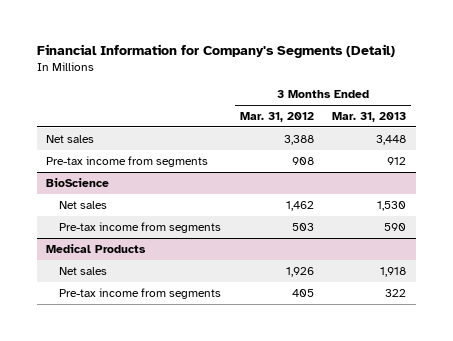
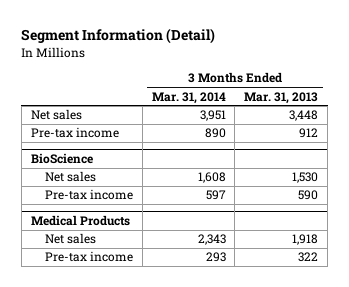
[36,44,395,59] Financial Information for Company's Segments (Detail) -> [21,28,216,45] Segment Information (Detail)
[239,112,314,123] Mar. 31, 2012 -> none
none -> [151,91,226,104] Mar. 31, 2014
[46,155,209,167] Pre-tax income from segments -> [30,127,119,139] Pre-tax income
[58,221,221,233] Pre-tax income from segments -> [44,189,133,201] Pre-tax income
[58,287,221,299] Pre-tax income from segments -> [44,251,133,263] Pre-tax income

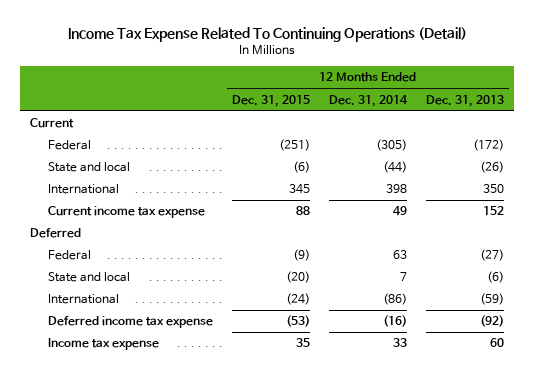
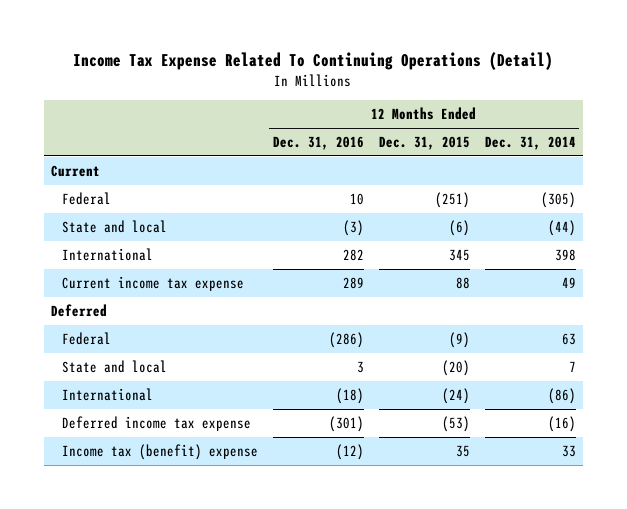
[426,94,505,107] Dec. 31, 2013 -> none
none -> [272,135,364,150] Dec. 31, 2016
[48,338,160,351] Income tax expense -> [61,443,258,460] Income tax (benefit) expense

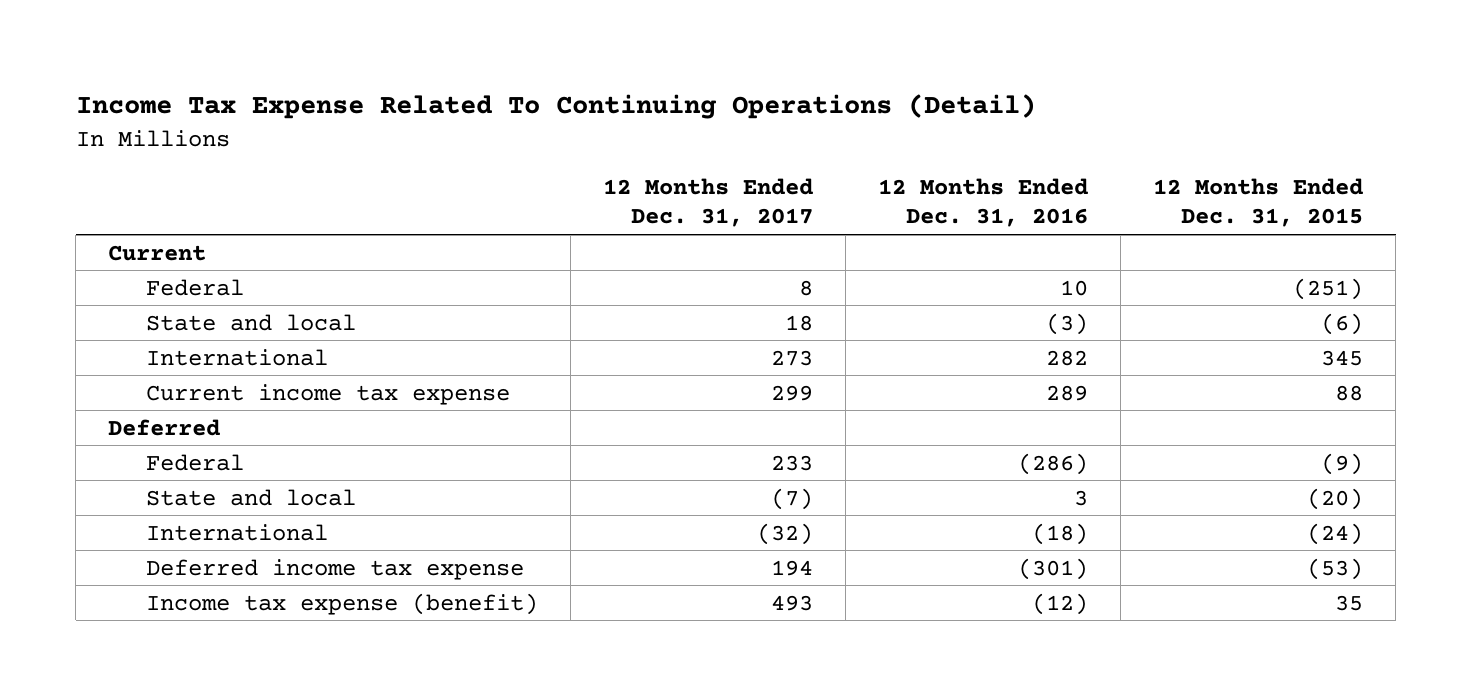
[484,135,576,150] Dec. 31, 2014 -> none
none -> [603,178,814,228] 12 Months Ended Dec. 31, 2017
[61,443,258,460] Income tax (benefit) expense -> [146,592,539,615] Income tax expense (benefit)

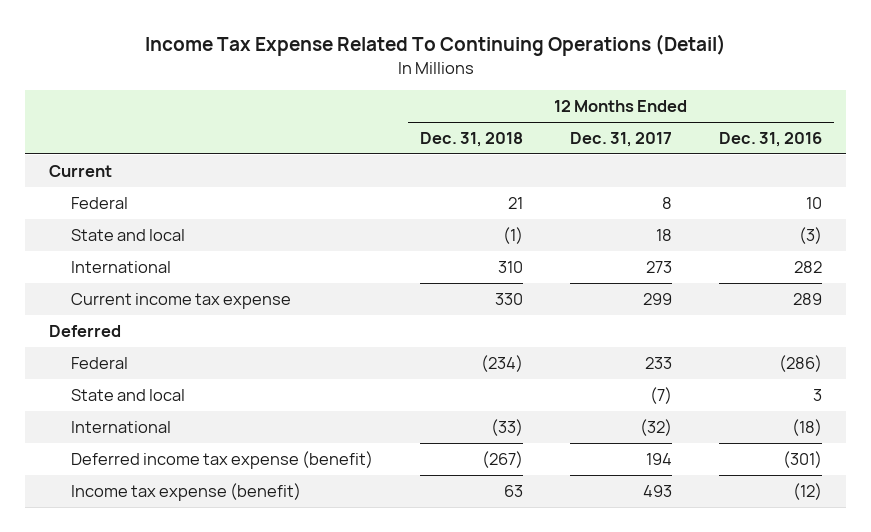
[1153,178,1364,228] 12 Months Ended Dec. 31, 2015 -> none
none -> [420,132,524,148] Dec. 31, 2018
[146,558,525,580] Deferred income tax expense -> [71,450,374,469] Deferred income tax expense (benefit)

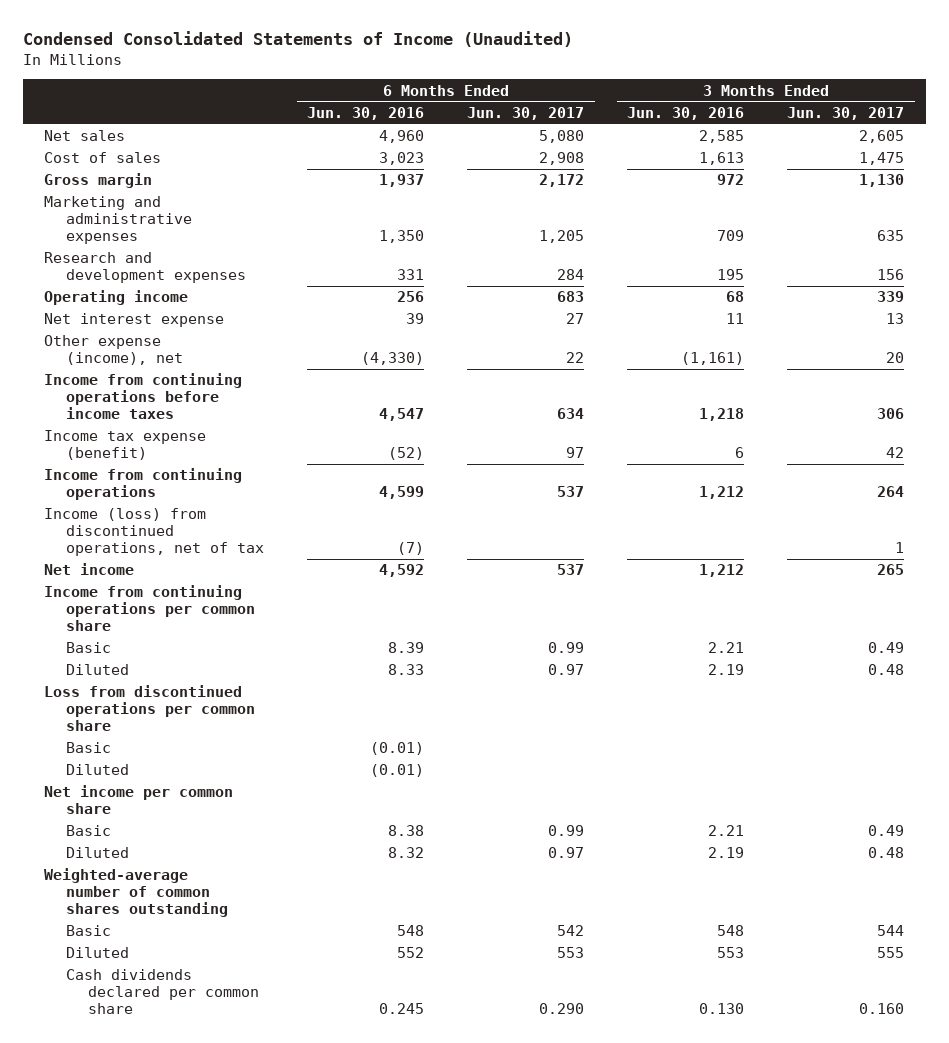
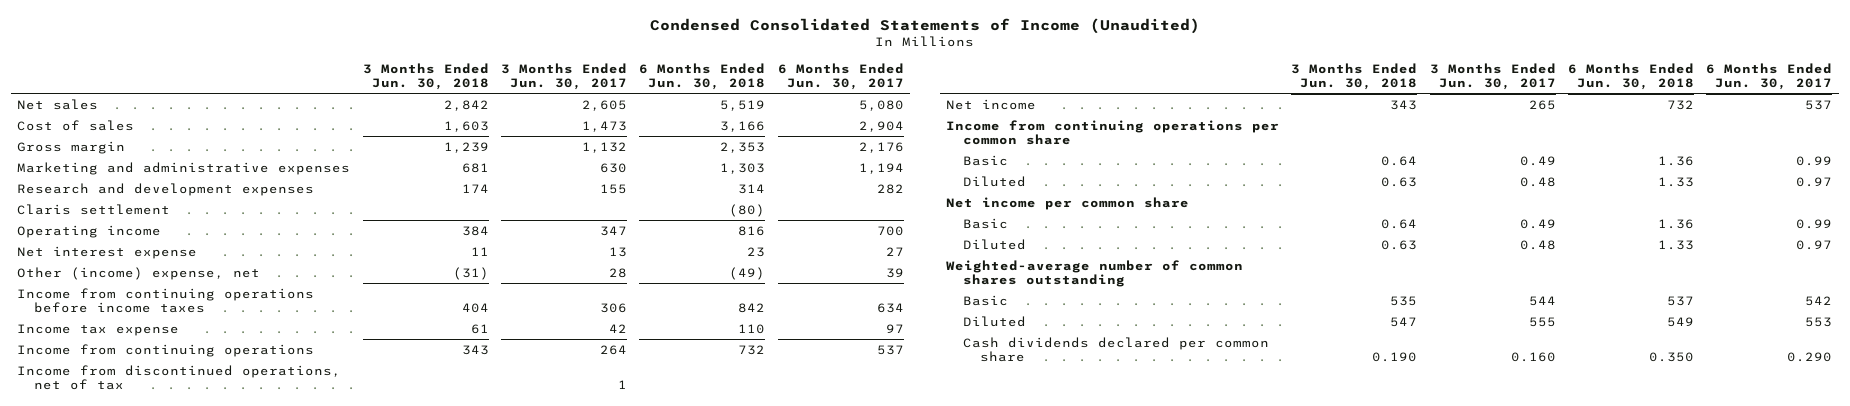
[307,106,425,120] Jun. 30, 2016 -> none
[627,106,745,120] Jun. 30, 2016 -> none
none -> [362,62,489,90] 3 Months Ended Jun. 30, 2018
none -> [639,62,766,90] 6 Months Ended Jun. 30, 2018
[539,152,585,166] 2,908 -> [858,120,904,132] 2,904
[859,152,905,166] 1,475 -> [581,120,627,132] 1,473
[539,174,585,188] 2,172 -> [858,141,904,153] 2,176
[859,174,905,188] 1,130 -> [581,141,627,153] 1,132
[539,230,585,244] 1,205 -> [858,162,904,174] 1,194
[877,230,905,242] 635 -> [599,162,627,173] 630
[557,269,585,281] 284 -> [876,183,904,194] 282
[877,269,905,281] 156 -> [599,183,627,194] 155
none -> [17,203,171,215] Claris settlement
[557,291,585,303] 683 -> [876,225,904,236] 700
[877,291,905,303] 339 -> [599,225,627,236] 347
[44,335,184,366] Other expense (income), net -> [17,266,261,280] Other (income) expense, net
[566,352,585,364] 22 -> [885,267,904,278] 39
[886,352,905,364] 20 -> [608,267,627,278] 28
[44,430,207,461] Income tax expense (benefit) -> [17,323,180,336] Income tax expense
[44,508,265,557] Income (loss) from discontinued operations, net of tax -> [17,364,342,390] Income from discontinued operations, net of tax
[44,685,256,732] Loss from discontinued operations per common share -> none
[66,742,112,754] Basic -> none
[66,764,130,776] Diluted -> none

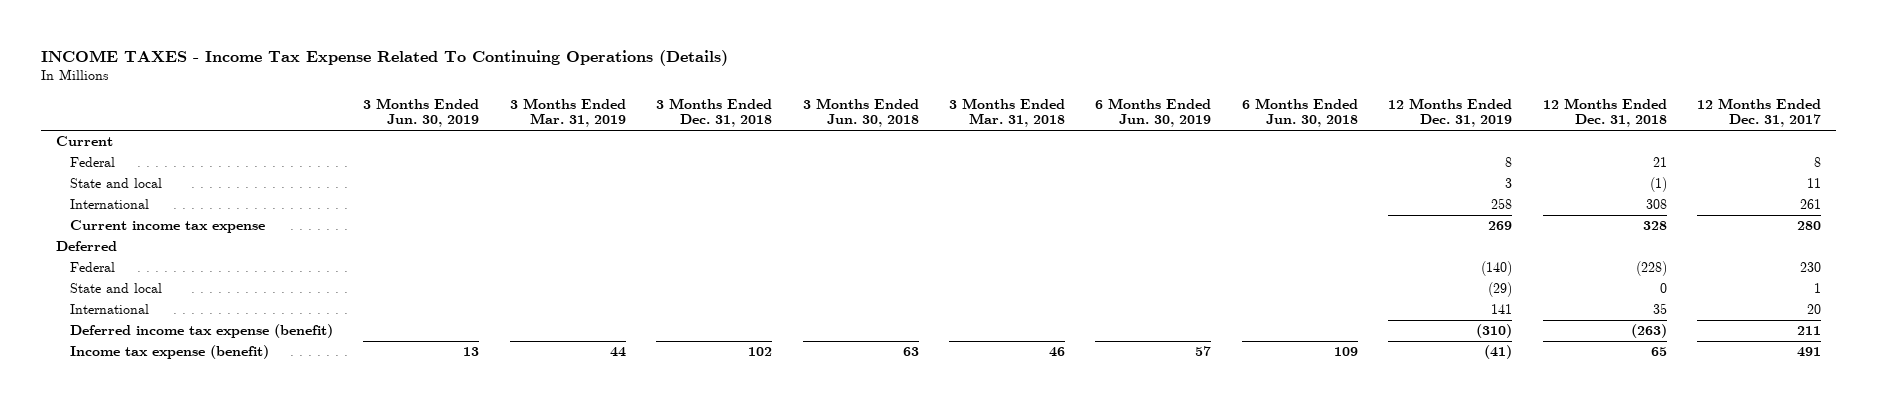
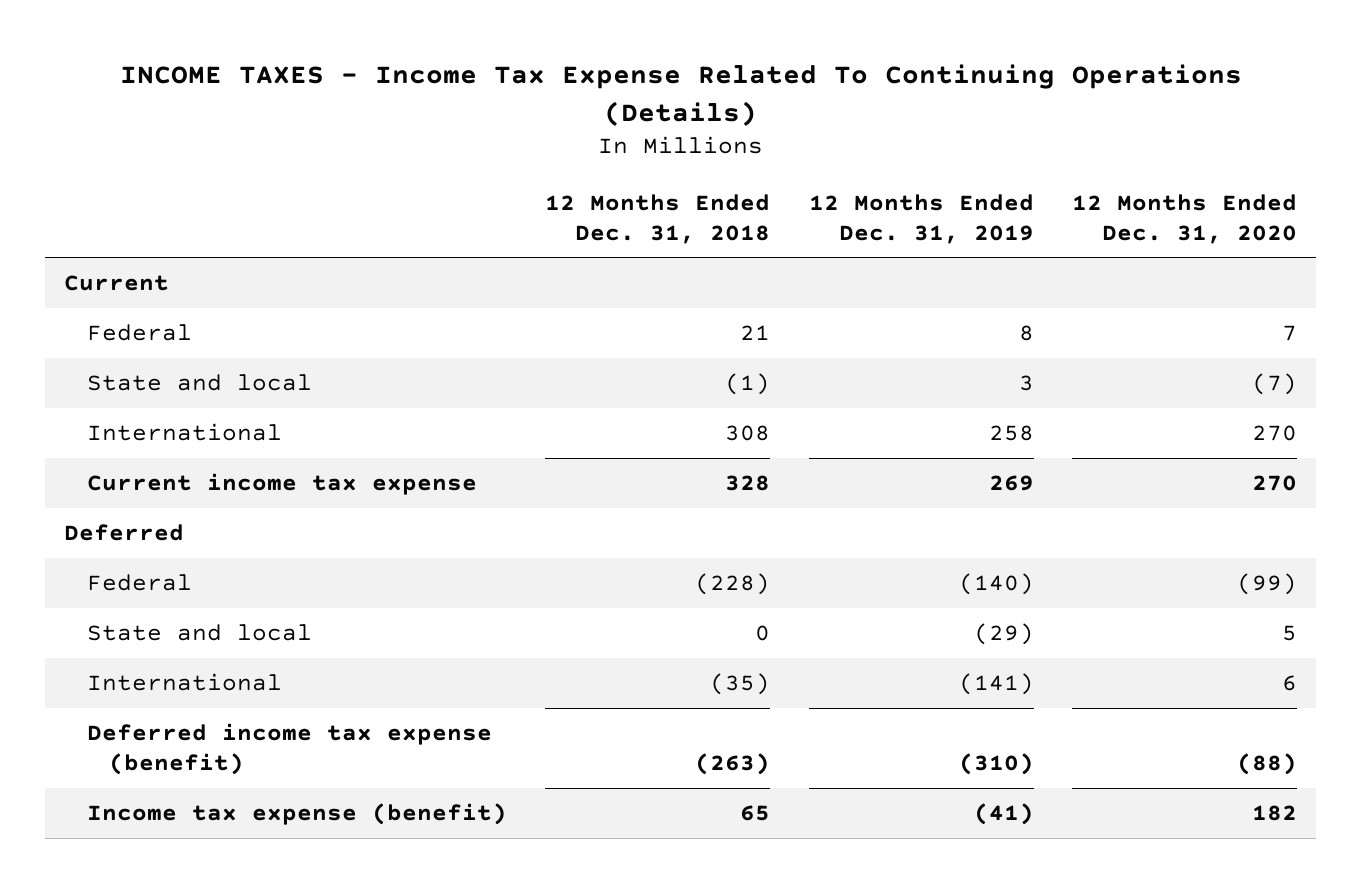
[363,97,480,128] 3 Months Ended Jun. 30, 2019 -> none
[509,97,626,128] 3 Months Ended Mar. 31, 2019 -> none
[656,97,773,128] 3 Months Ended Dec. 31, 2018 -> none
[802,97,919,128] 3 Months Ended Jun. 30, 2018 -> none
[948,97,1065,128] 3 Months Ended Mar. 31, 2018 -> none
[1095,97,1212,128] 6 Months Ended Jun. 30, 2019 -> none
[1241,97,1358,128] 6 Months Ended Jun. 30, 2018 -> none
[1696,97,1821,128] 12 Months Ended Dec. 31, 2017 -> none
none -> [1072,193,1298,244] 12 Months Ended Dec. 31, 2020
[1491,304,1513,315] 141 -> [958,672,1034,695] (141)
[1652,303,1667,315] 35 -> [710,672,771,695] (35)

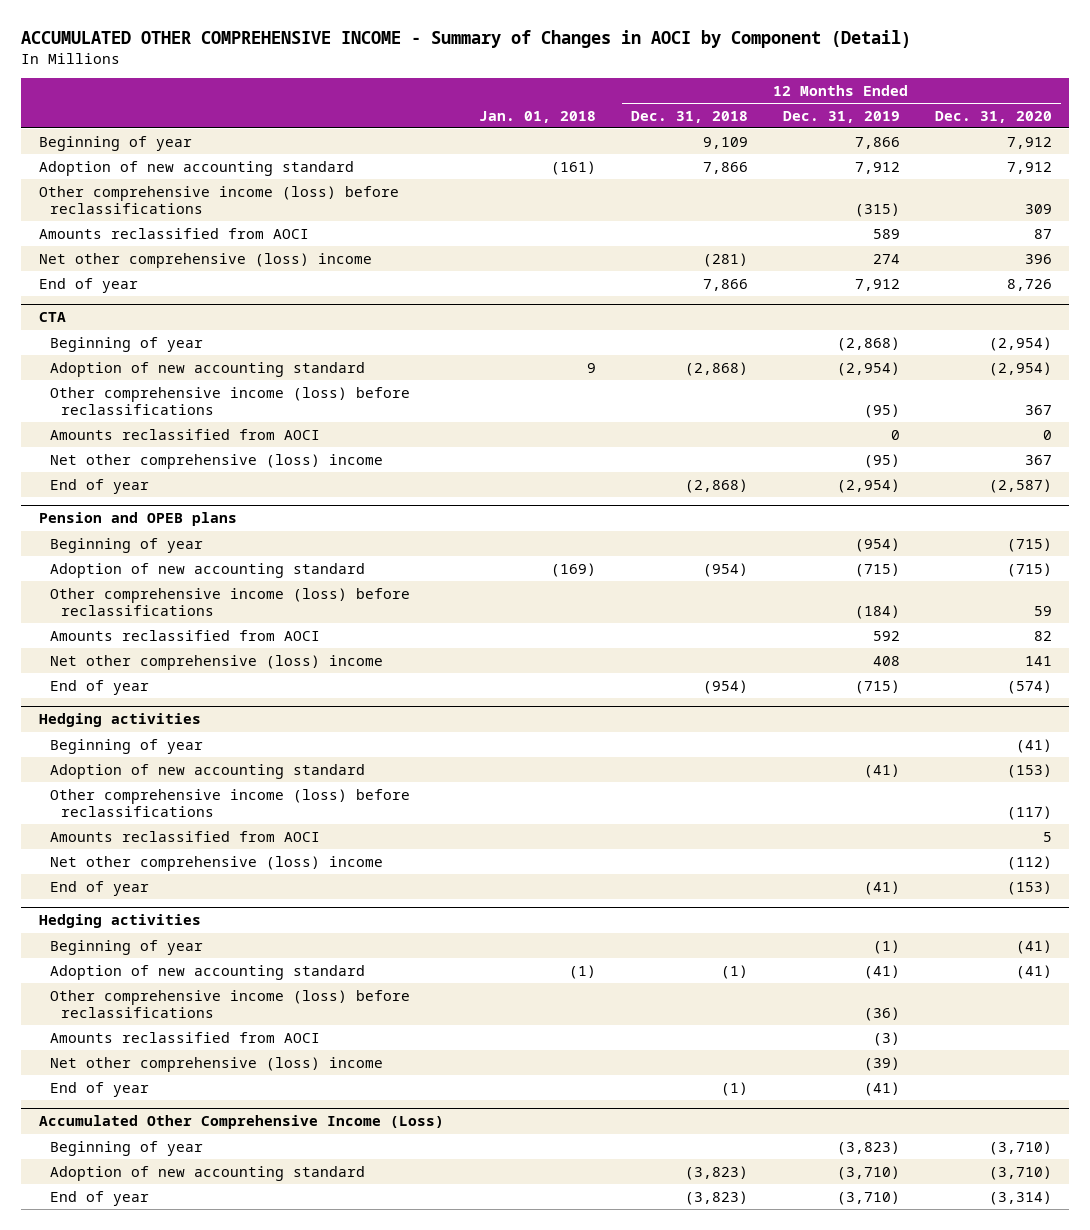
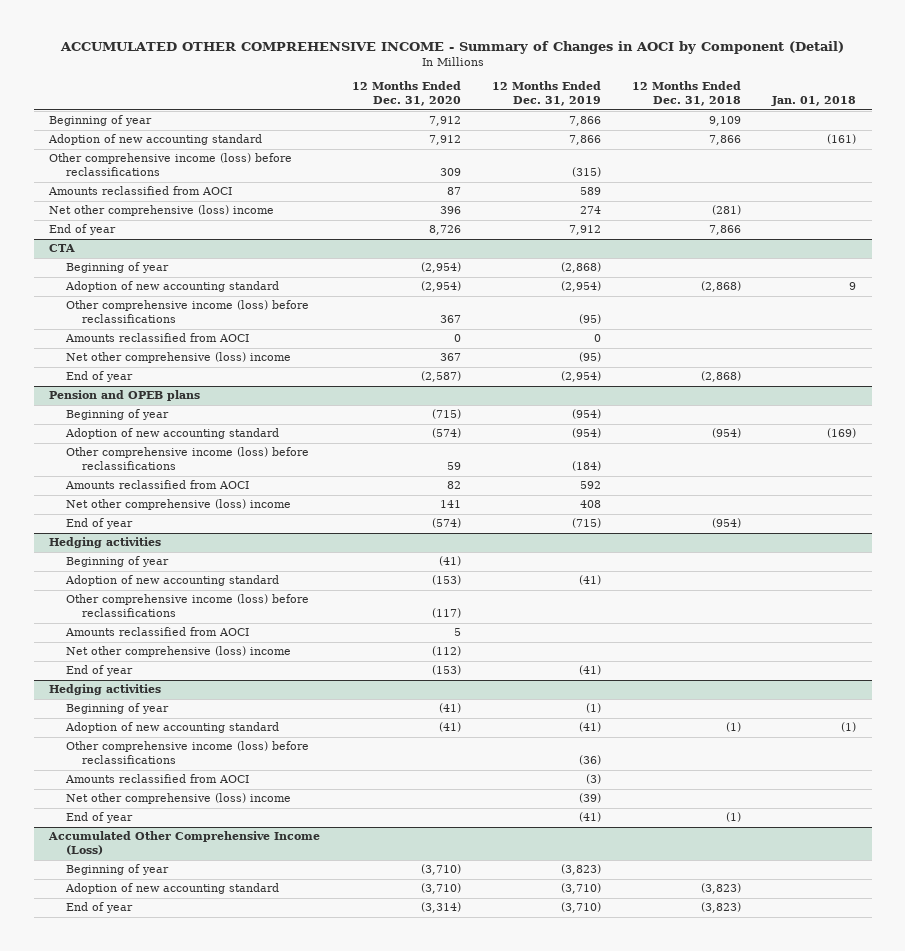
[854,161,900,174] 7,912 -> [568,135,601,146] 7,866
[854,562,900,577] (715) -> [571,428,601,439] (954)
[1006,562,1052,577] (715) -> [431,428,461,439] (574)

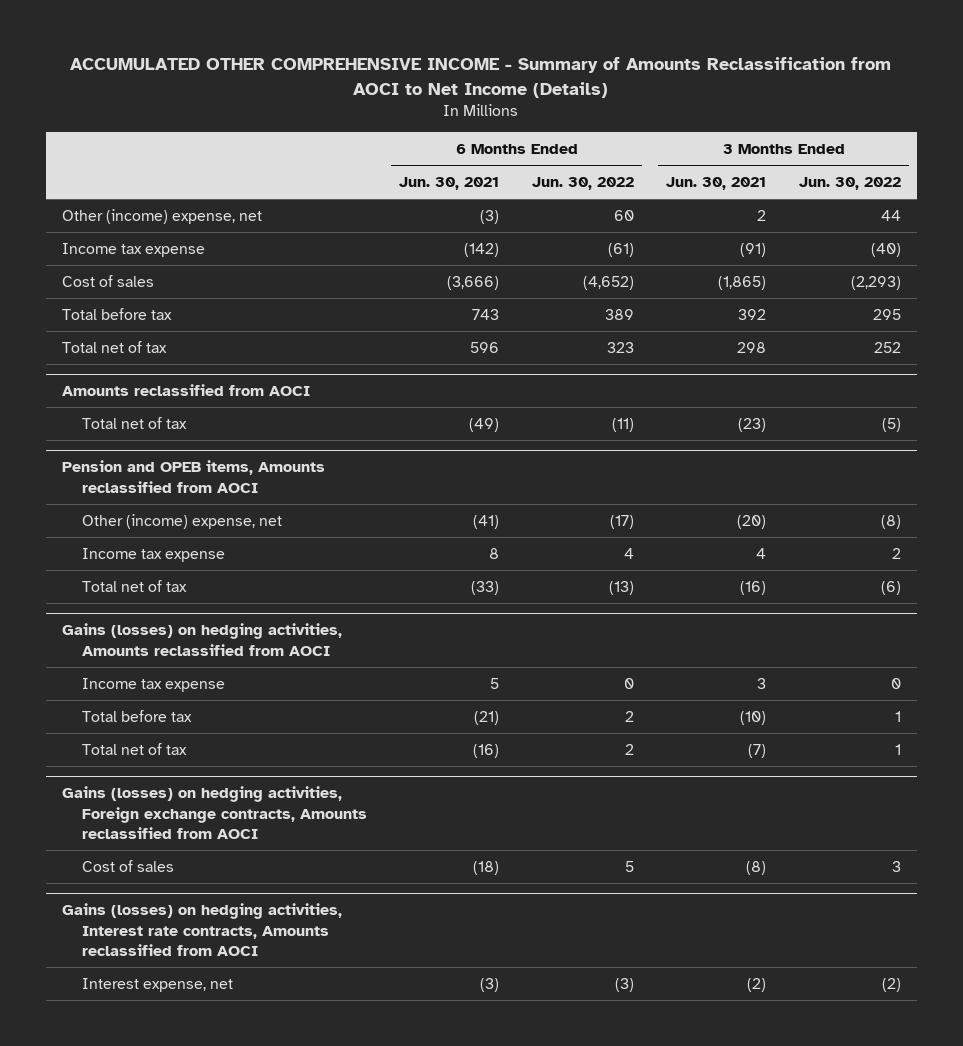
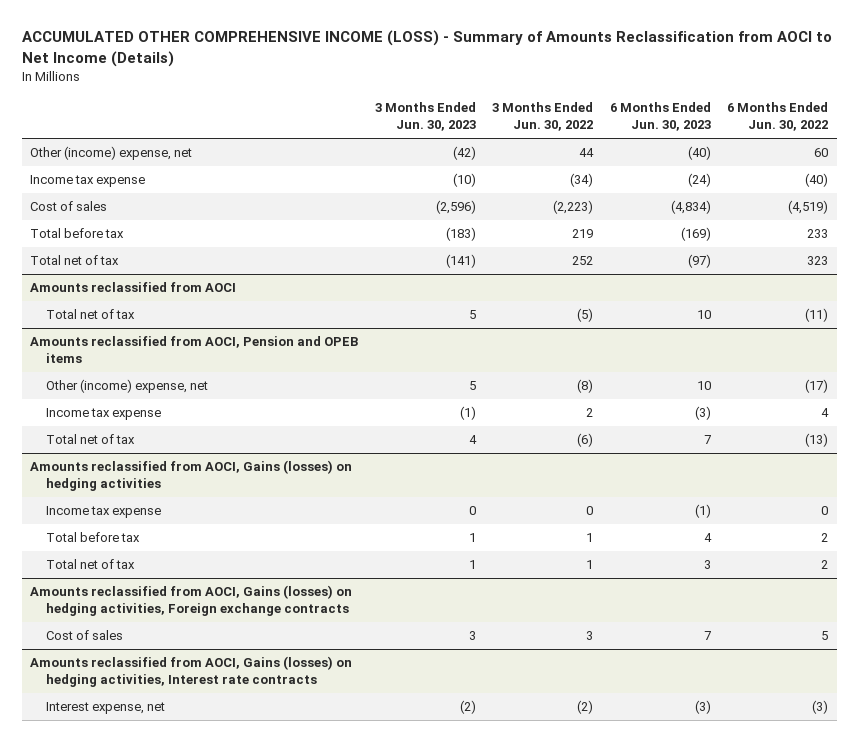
[70,57,892,98] ACCUMULATED OTHER COMPREHENSIVE INCOME - Summary of Amounts Reclassification from AOCI to Net Income (Details) -> [21,30,832,67] ACCUMULATED OTHER COMPREHENSIVE INCOME (LOSS) - Summary of Amounts Reclassification from AOCI to Net Income (Details)
[399,176,500,190] Jun. 30, 2021 -> none
[666,176,767,190] Jun. 30, 2021 -> none
none -> [374,102,476,132] 3 Months Ended Jun. 30, 2023
none -> [609,102,711,132] 6 Months Ended Jun. 30, 2023
[607,242,634,257] (61) -> [805,173,829,188] (40)
[870,242,901,257] (40) -> [570,173,594,188] (34)
[582,275,634,290] (4,652) -> [788,200,829,215] (4,519)
[850,275,901,290] (2,293) -> [553,200,594,215] (2,223)
[604,308,634,320] 389 -> [807,229,829,239] 233
[872,308,901,320] 295 -> [572,229,594,239] 219
[61,460,325,493] Pension and OPEB items, Amounts reclassified from AOCI -> [30,336,359,364] Amounts reclassified from AOCI, Pension and OPEB items
[61,623,342,656] Gains (losses) on hedging activities, Amounts reclassified from AOCI -> [30,460,353,492] Amounts reclassified from AOCI, Gains (losses) on hedging activities
[61,786,367,839] Gains (losses) on hedging activities, Foreign exchange contracts, Amounts reclassified from AOCI -> [30,585,353,617] Amounts reclassified from AOCI, Gains (losses) on hedging activities, Foreign exchange contracts
[61,903,342,956] Gains (losses) on hedging activities, Interest rate contracts, Amounts reclassified from AOCI -> [30,656,353,688] Amounts reclassified from AOCI, Gains (losses) on hedging activities, Interest rate contracts

